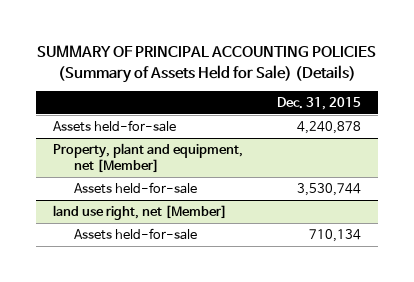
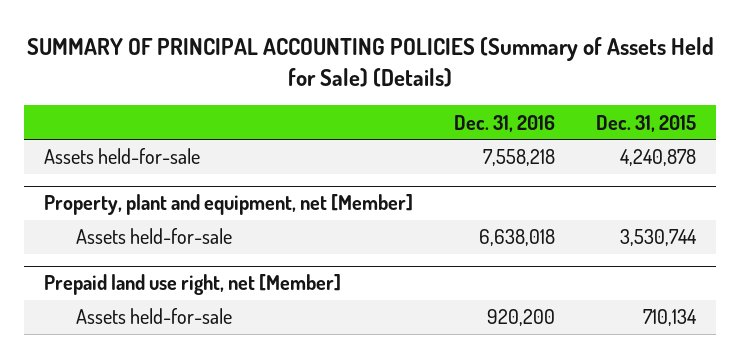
none -> [453,114,555,132] Dec. 31, 2016
[53,205,228,221] land use right, net [Member] -> [44,274,342,296] Prepaid land use right, net [Member]

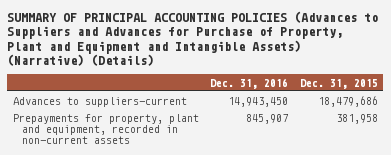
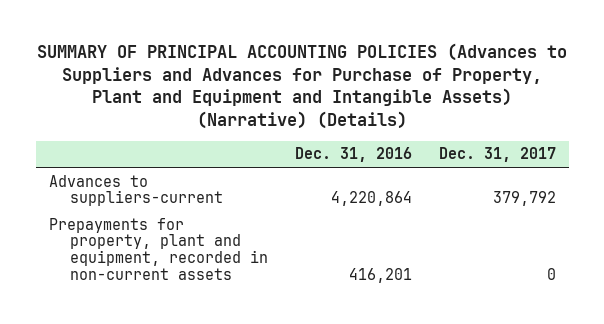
[299,78,378,89] Dec. 31, 2015 -> none
none -> [438,147,556,163] Dec. 31, 2017
[228,96,289,107] 14,943,450 -> [330,191,412,207] 4,220,864
[246,113,289,124] 845,907 -> [348,268,412,284] 416,201

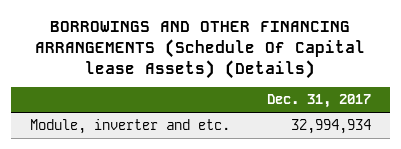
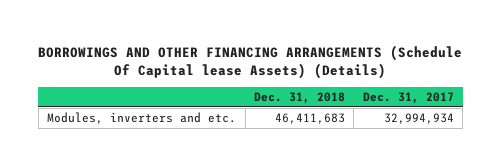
none -> [253,92,345,105] Dec. 31, 2018
[29,119,230,135] Module, inverter and etc. -> [47,112,237,125] Modules, inverters and etc.

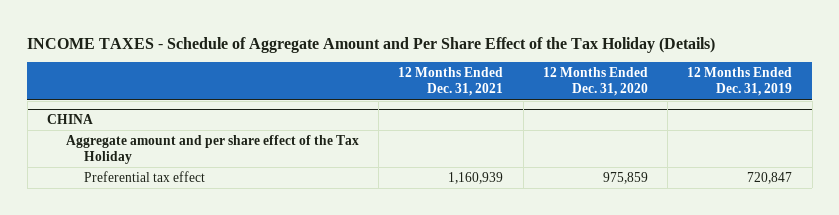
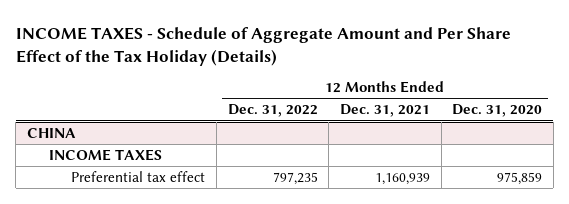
[687,67,793,97] 12 Months Ended Dec. 31, 2019 -> none
none -> [227,104,318,118] Dec. 31, 2022
[65,135,359,165] Aggregate amount and per share effect of the Tax Holiday -> [49,148,163,161] INCOME TAXES

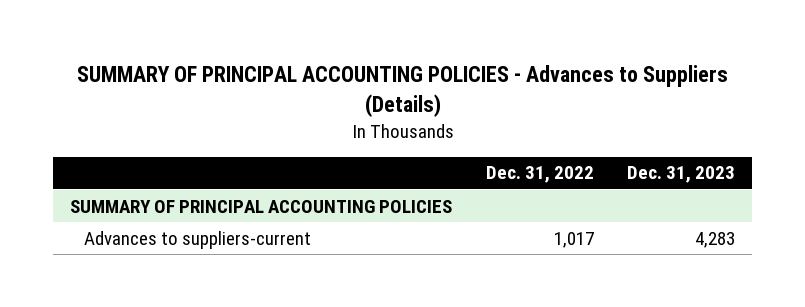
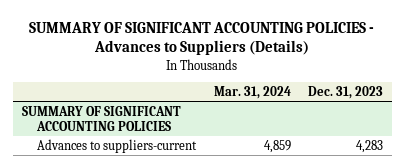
[76,65,728,117] SUMMARY OF PRINCIPAL ACCOUNTING POLICIES - Advances to Suppliers (Details) -> [29,21,375,56] SUMMARY OF SIGNIFICANT ACCOUNTING POLICIES - Advances to Suppliers (Details)
[485,166,594,184] Dec. 31, 2022 -> none
none -> [213,86,291,100] Mar. 31, 2024
[69,199,452,213] SUMMARY OF PRINCIPAL ACCOUNTING POLICIES -> [21,105,181,131] SUMMARY OF SIGNIFICANT ACCOUNTING POLICIES

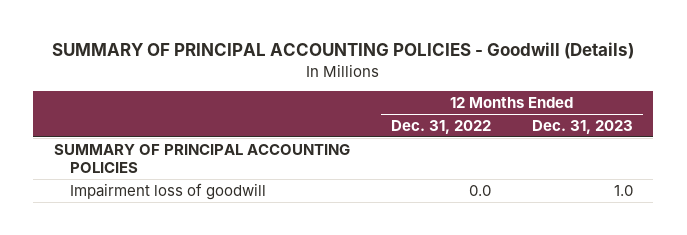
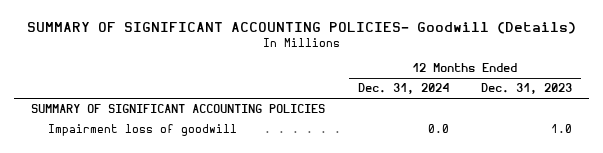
[52,42,635,60] SUMMARY OF PRINCIPAL ACCOUNTING POLICIES - Goodwill (Details) -> [26,21,576,34] SUMMARY OF SIGNIFICANT ACCOUNTING POLICIES- Goodwill (Details)
[390,119,491,134] Dec. 31, 2022 -> none
none -> [357,83,449,95] Dec. 31, 2024
[53,143,350,174] SUMMARY OF PRINCIPAL ACCOUNTING POLICIES -> [30,104,325,114] SUMMARY OF SIGNIFICANT ACCOUNTING POLICIES

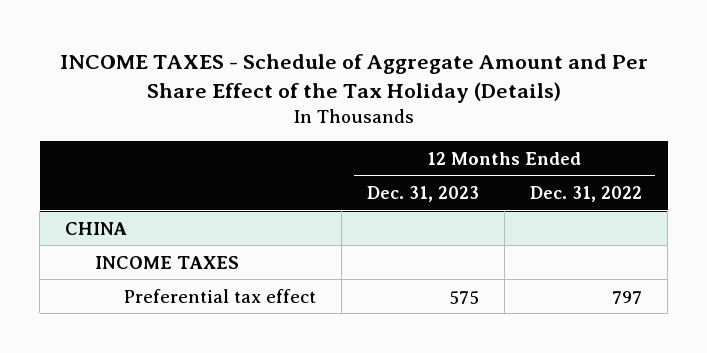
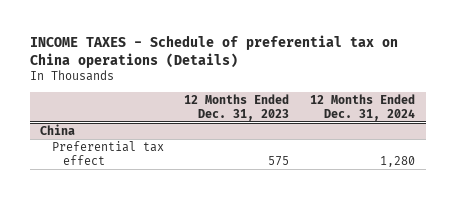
[59,53,648,103] INCOME TAXES - Schedule of Aggregate Amount and Per Share Effect of the Tax Holiday (Details) -> [29,35,398,69] INCOME TAXES - Schedule of preferential tax on China operations (Details)
[529,186,642,203] Dec. 31, 2022 -> none
none -> [310,94,416,121] 12 Months Ended Dec. 31, 2024
[94,255,239,269] INCOME TAXES -> none
[65,221,128,235] CHINA -> [39,124,75,136] China

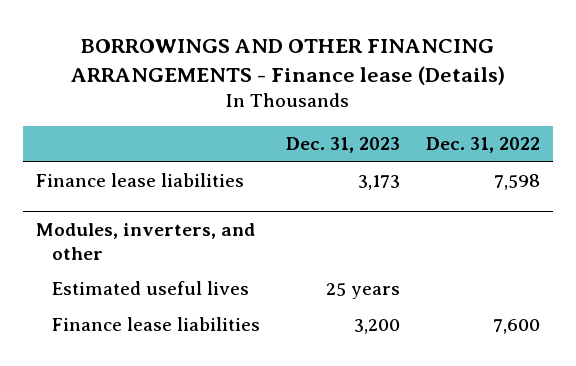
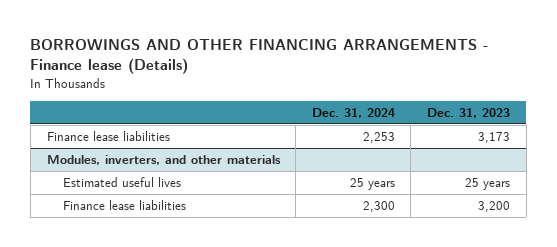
[426,137,541,154] Dec. 31, 2022 -> none
none -> [311,107,395,118] Dec. 31, 2024
[36,222,256,261] Modules, inverters, and other -> [46,155,281,166] Modules, inverters, and other materials

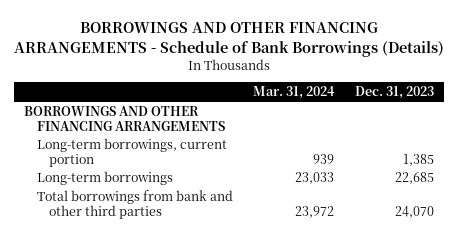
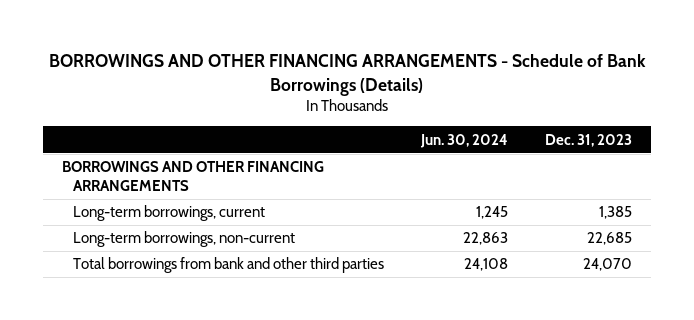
[253,86,336,100] Mar. 31, 2024 -> none
none -> [420,133,509,148] Jun. 30, 2024
[36,138,227,167] Long-term borrowings, current portion -> [72,205,265,222] Long-term borrowings, current
[36,171,173,186] Long-term borrowings -> [72,231,295,248] Long-term borrowings, non-current

